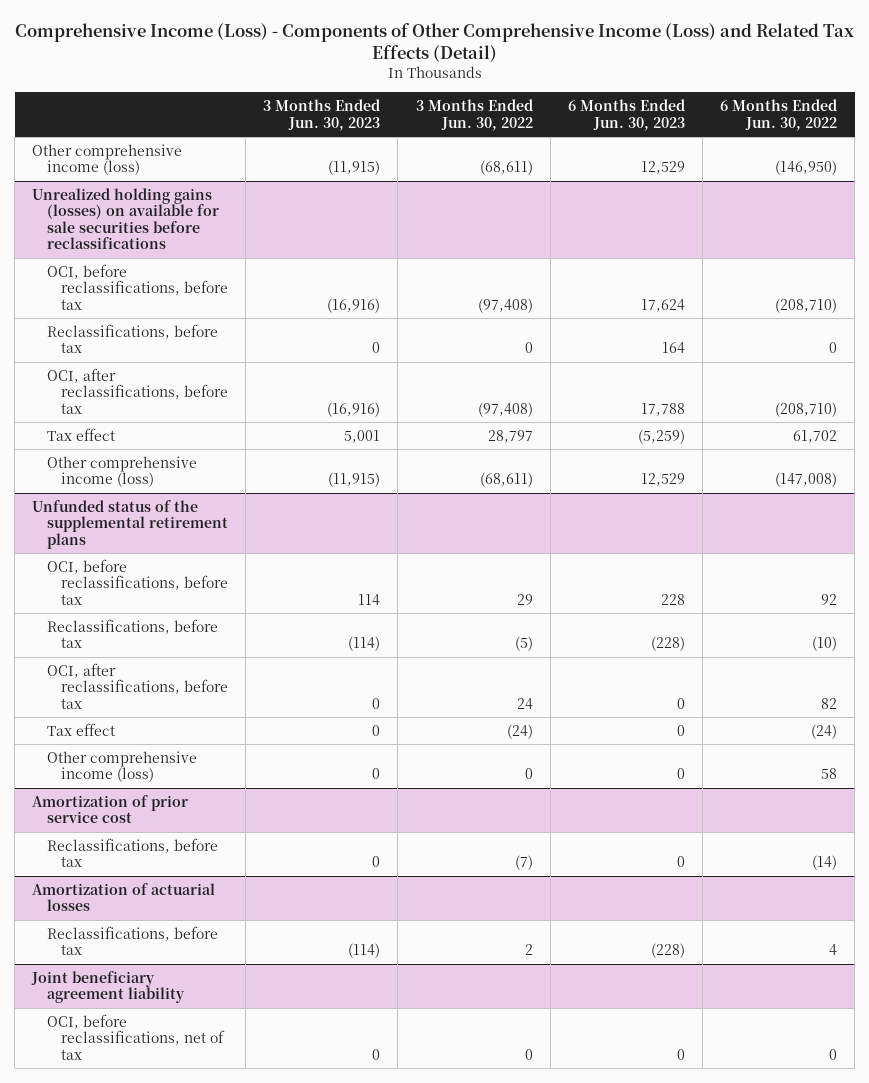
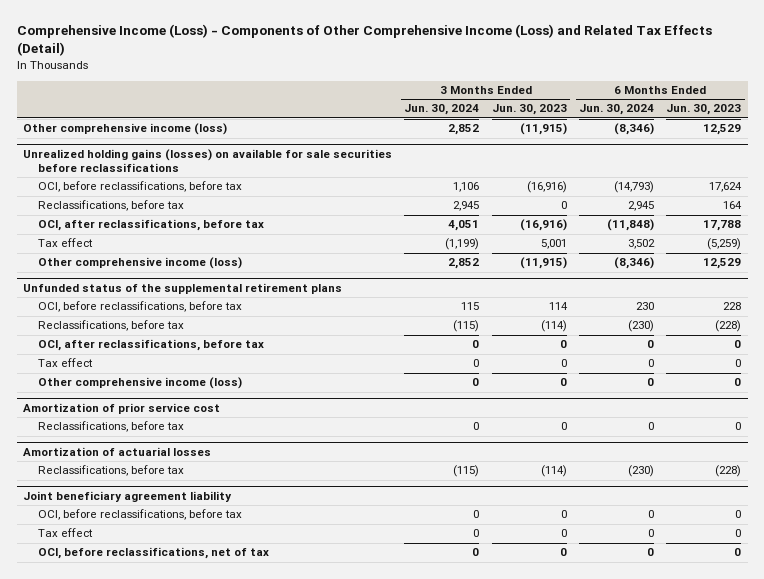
[415,99,533,131] 3 Months Ended Jun. 30, 2022 -> none
[719,99,837,131] 6 Months Ended Jun. 30, 2022 -> none
none -> [404,104,480,116] Jun. 30, 2024
none -> [579,104,655,116] Jun. 30, 2024
none -> [38,509,243,521] OCI, before reclassifications, before tax
none -> [38,528,94,538] Tax effect

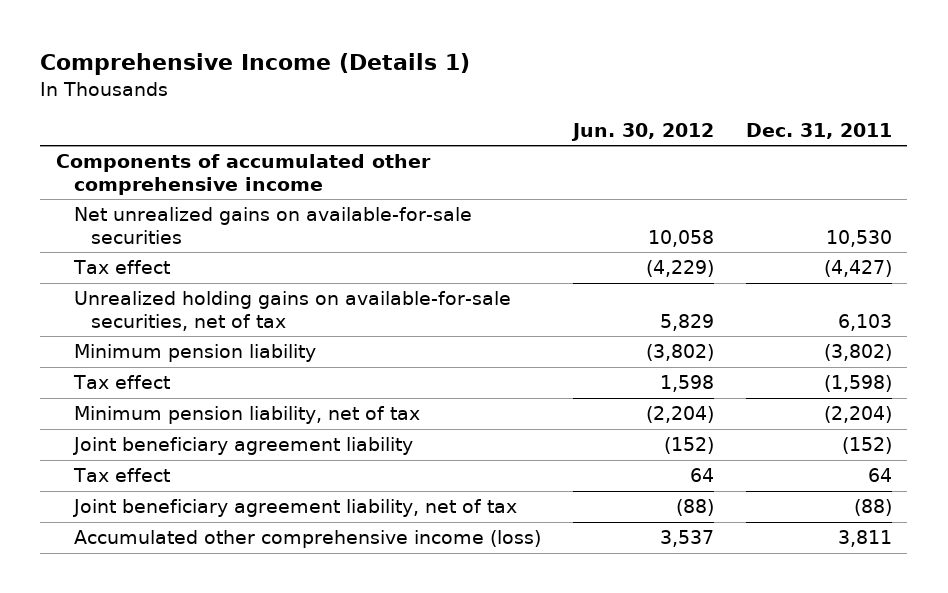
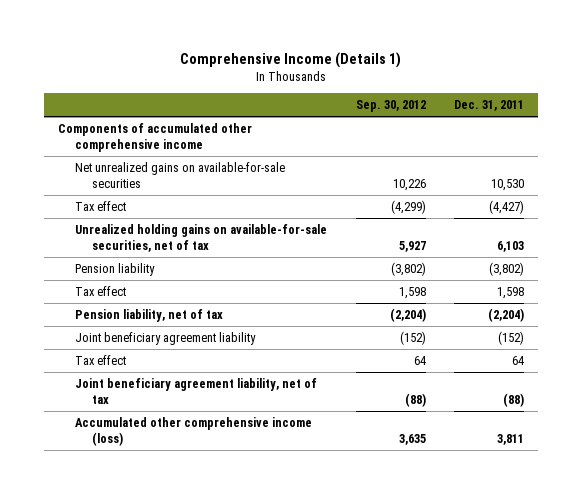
[570,122,714,141] Jun. 30, 2012 -> none
none -> [355,100,426,113] Sep. 30, 2012
[73,344,316,363] Minimum pension liability -> [75,262,156,276] Pension liability
[823,375,892,393] (1,598) -> [497,286,525,299] 1,598
[73,406,420,425] Minimum pension liability, net of tax -> [75,308,224,322] Pension liability, net of tax

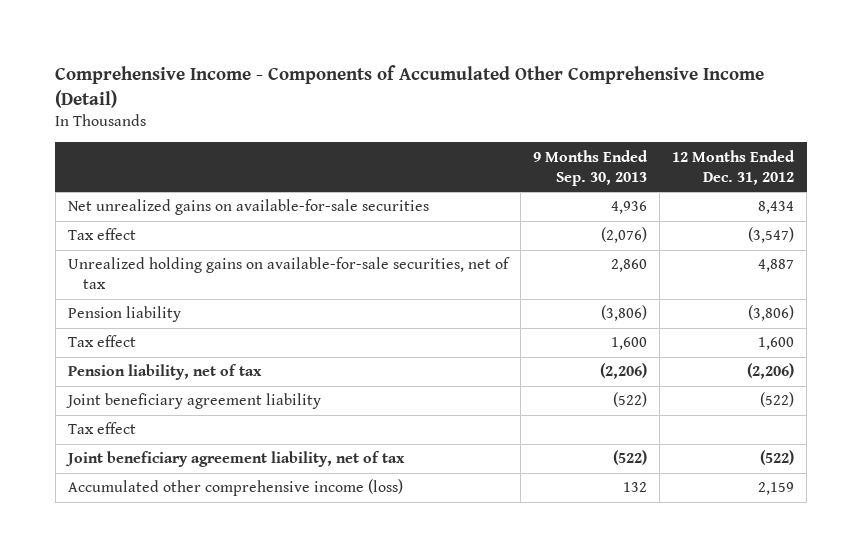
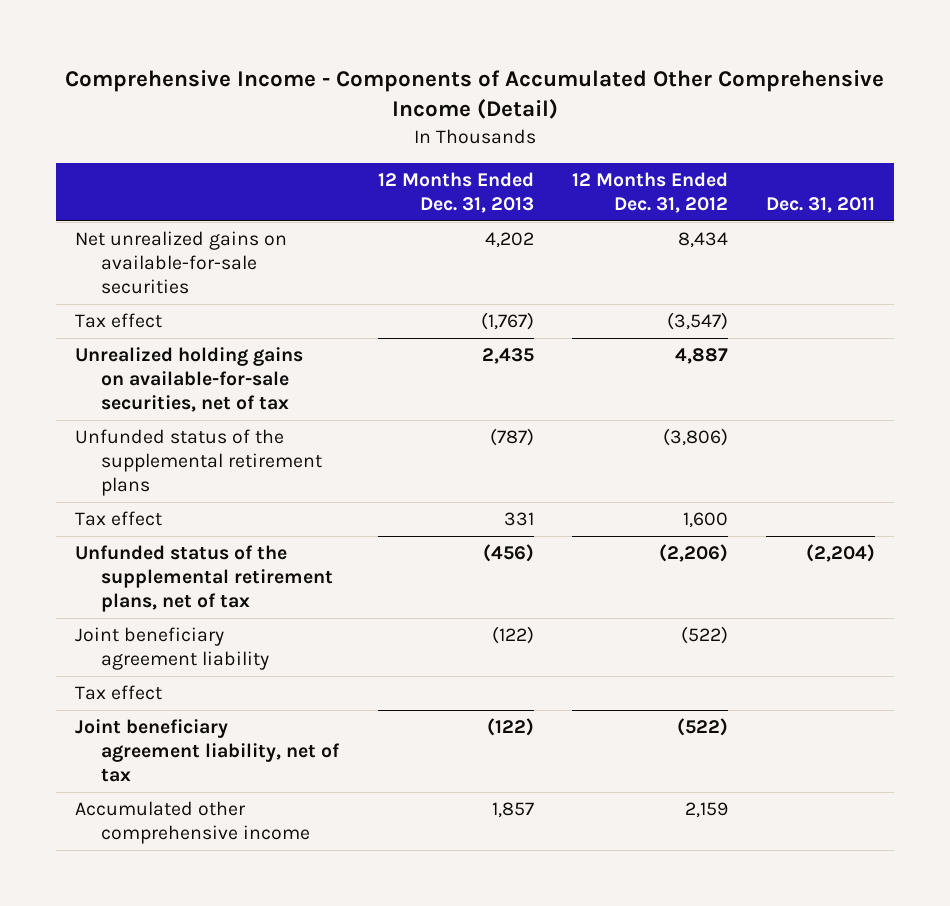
[533,149,649,186] 9 Months Ended Sep. 30, 2013 -> none
none -> [377,171,534,213] 12 Months Ended Dec. 31, 2013
none -> [766,196,876,213] Dec. 31, 2011
[67,306,181,323] Pension liability -> [74,429,323,496] Unfunded status of the supplemental retirement plans
[67,364,262,381] Pension liability, net of tax -> [74,545,334,612] Unfunded status of the supplemental retirement plans, net of tax
[67,479,403,497] Accumulated other comprehensive income (loss) -> [74,801,311,845] Accumulated other comprehensive income

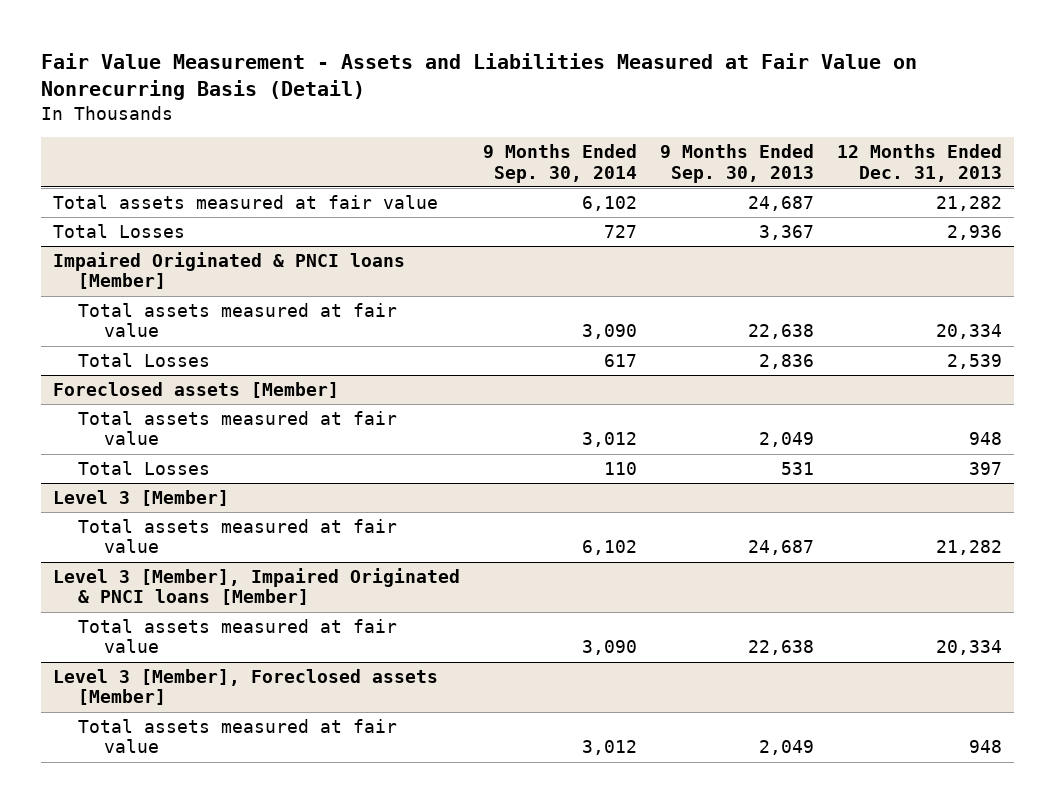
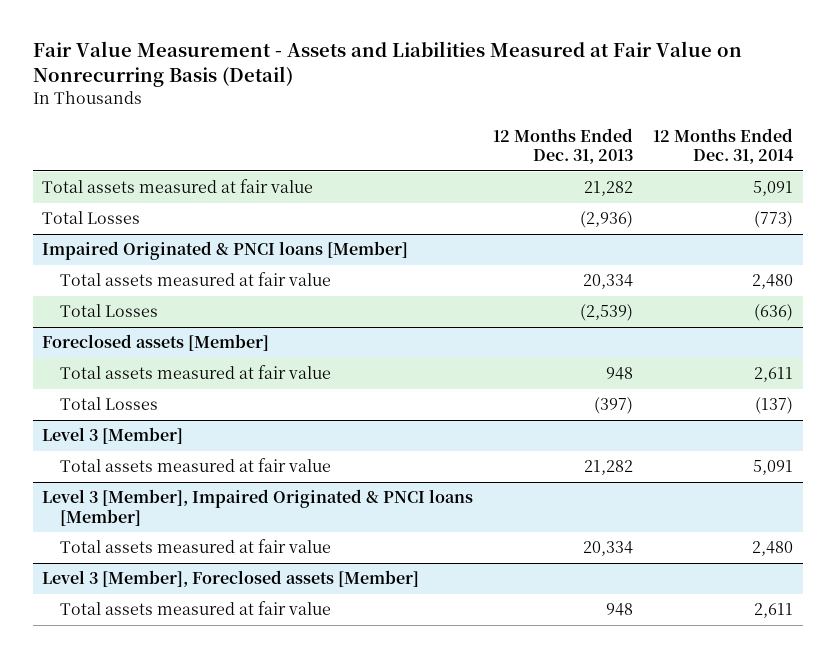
[483,144,638,183] 9 Months Ended Sep. 30, 2014 -> none
[660,144,815,183] 9 Months Ended Sep. 30, 2013 -> none
none -> [652,127,794,164] 12 Months Ended Dec. 31, 2014
[947,225,1003,241] 2,936 -> [580,211,634,229] (2,936)
[947,354,1003,370] 2,539 -> [580,304,634,322] (2,539)
[969,462,1003,476] 397 -> [594,397,634,415] (397)

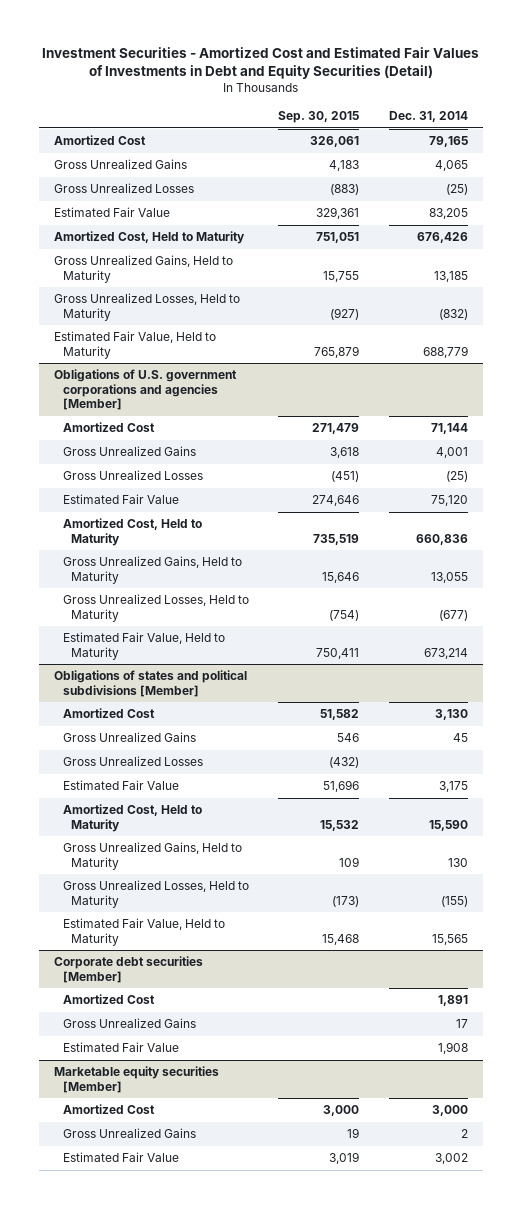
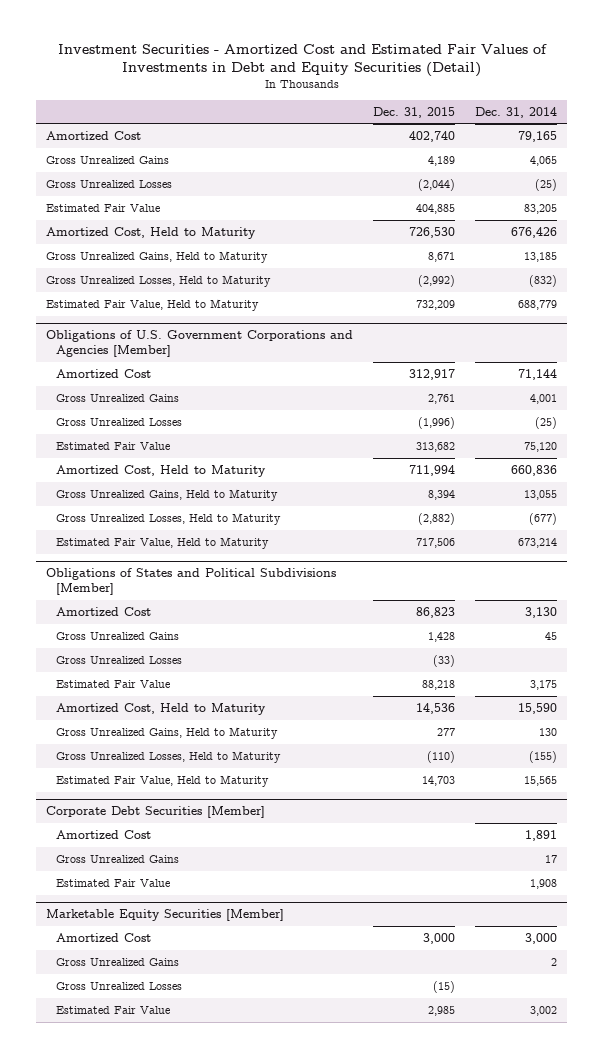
[278,111,360,124] Sep. 30, 2015 -> none
none -> [373,106,456,118] Dec. 31, 2015
[54,369,238,411] Obligations of U.S. government corporations and agencies [Member] -> [46,330,354,357] Obligations of U.S. Government Corporations and Agencies [Member]
[54,670,248,697] Obligations of states and political subdivisions [Member] -> [46,568,337,595] Obligations of States and Political Subdivisions [Member]
[54,956,204,983] Corporate debt securities [Member] -> [46,806,266,819] Corporate Debt Securities [Member]
[54,1066,220,1093] Marketable equity securities [Member] -> [46,909,285,922] Marketable Equity Securities [Member]
none -> [56,981,183,990] Gross Unrealized Losses

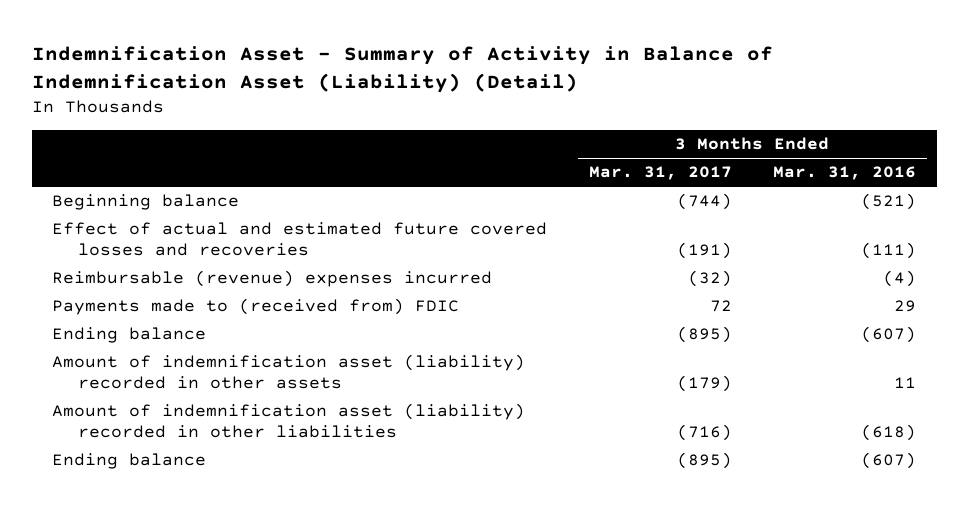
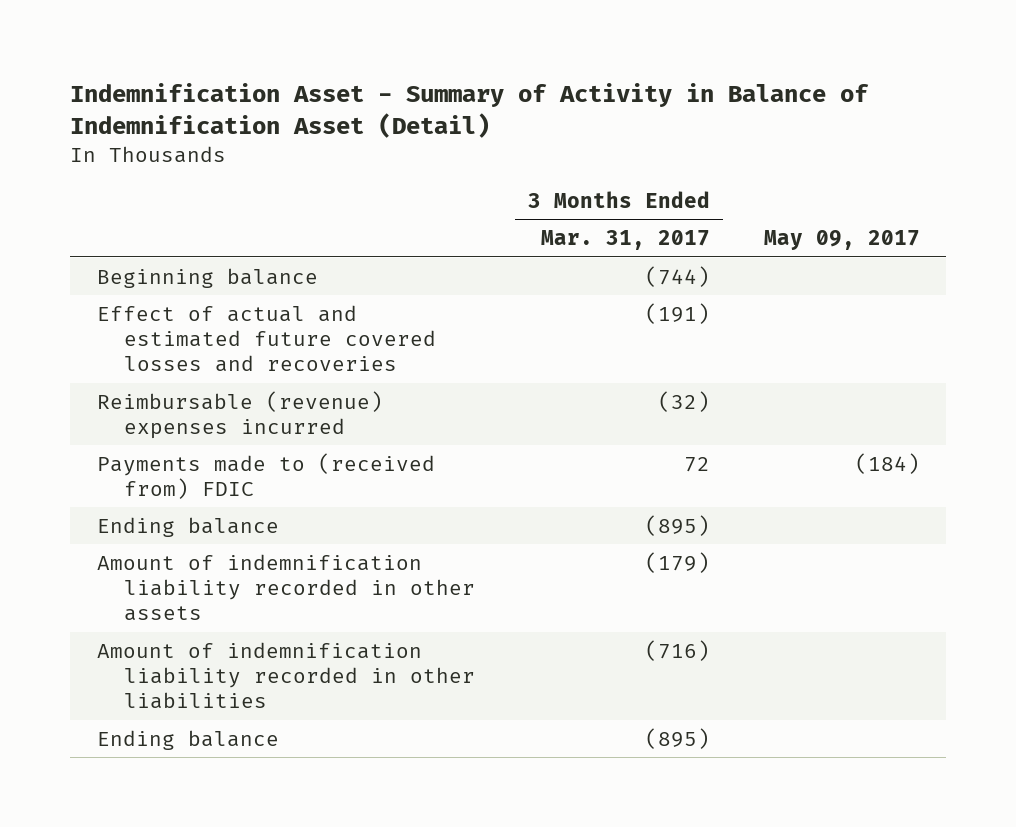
[31,45,773,93] Indemnification Asset - Summary of Activity in Balance of Indemnification Asset (Liability) (Detail) -> [70,83,870,139] Indemnification Asset - Summary of Activity in Balance of Indemnification Asset (Detail)
[773,166,917,181] Mar. 31, 2016 -> none
none -> [763,230,920,251] May 09, 2017
[52,354,526,390] Amount of indemnification asset (liability) recorded in other assets -> [96,553,475,622] Amount of indemnification liability recorded in other assets
[52,403,526,439] Amount of indemnification asset (liability) recorded in other liabilities -> [96,641,475,710] Amount of indemnification liability recorded in other liabilities

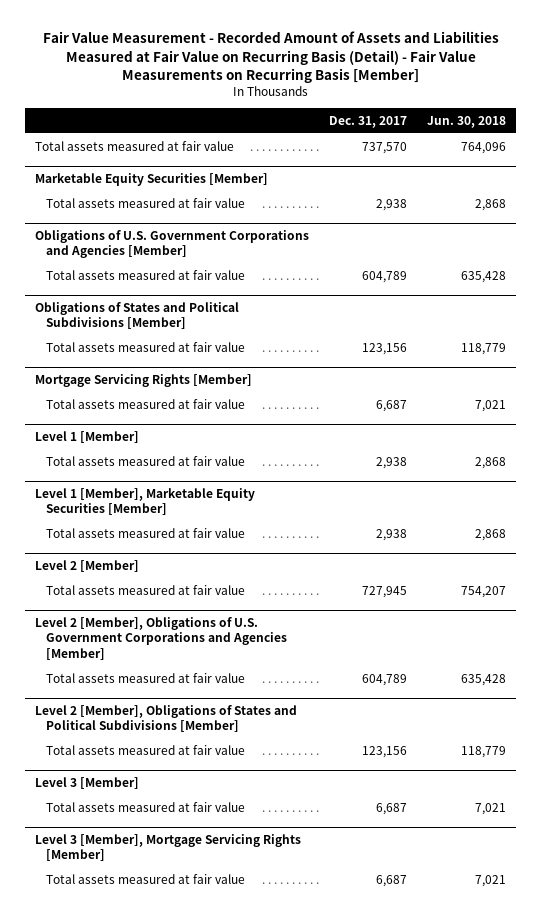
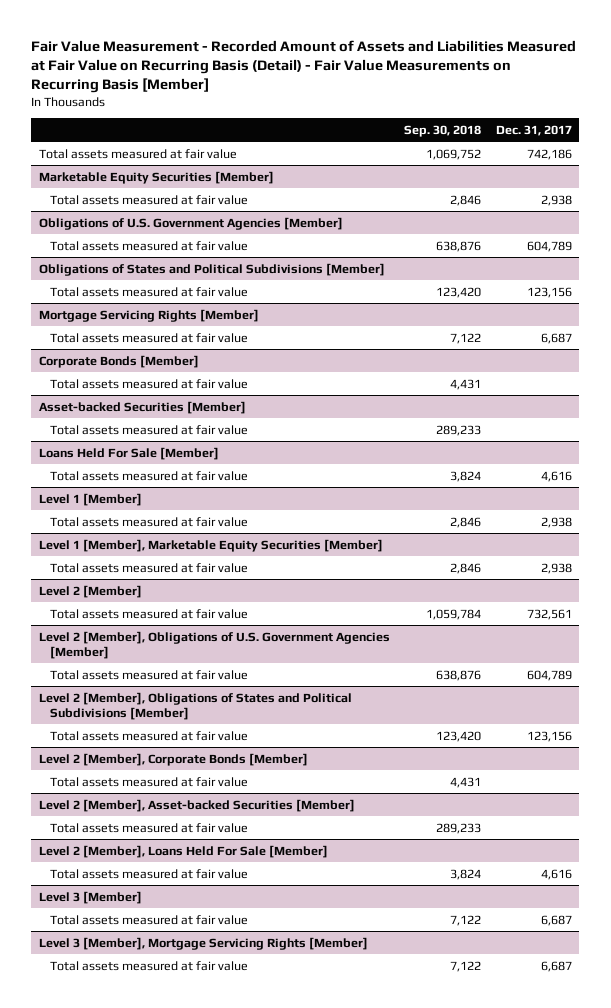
[427,115,507,128] Jun. 30, 2018 -> none
none -> [404,124,482,137] Sep. 30, 2018
[362,141,408,154] 737,570 -> [527,148,573,160] 742,186
[35,230,310,259] Obligations of U.S. Government Corporations and Agencies [Member] -> [38,216,343,230] Obligations of U.S. Government Agencies [Member]
none -> [38,354,199,368] Corporate Bonds [Member]
none -> [50,378,249,389] Total assets measured at fair value
none -> [38,400,246,414] Asset-backed Securities [Member]
none -> [50,424,249,435] Total assets measured at fair value
none -> [38,446,219,460] Loans Held For Sale [Member]
none -> [50,470,249,481] Total assets measured at fair value
[362,585,408,598] 727,945 -> [527,608,573,620] 732,561
[35,617,287,660] Level 2 [Member], Obligations of U.S. Government Corporations and Agencies [Member] -> [38,630,390,659] Level 2 [Member], Obligations of U.S. Government Agencies [Member]
none -> [38,752,308,766] Level 2 [Member], Corporate Bonds [Member]
none -> [50,776,249,787] Total assets measured at fair value
none -> [38,798,355,812] Level 2 [Member], Asset-backed Securities [Member]
none -> [50,822,249,833] Total assets measured at fair value
none -> [38,844,328,858] Level 2 [Member], Loans Held For Sale [Member]
none -> [50,868,249,879] Total assets measured at fair value

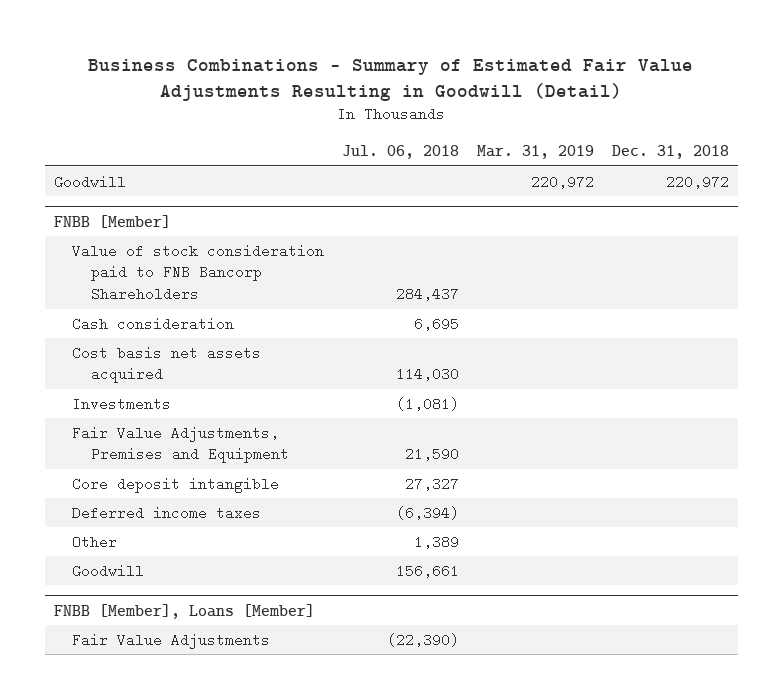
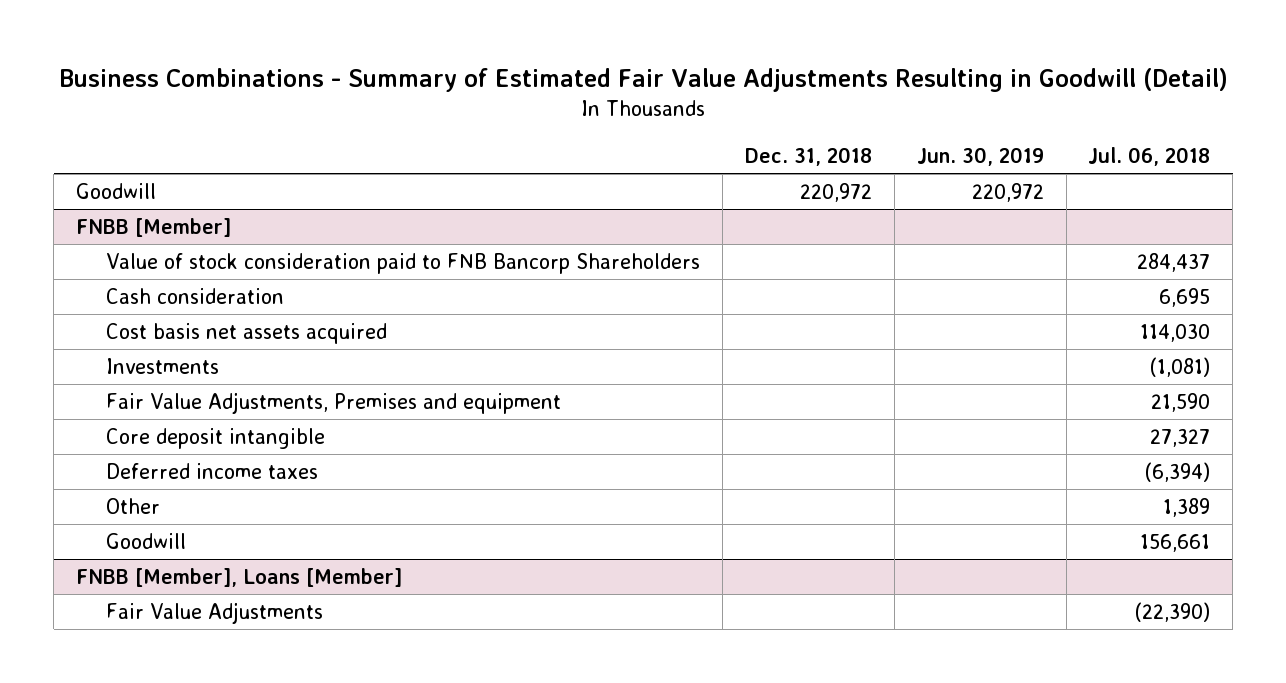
[477,145,595,160] Mar. 31, 2019 -> none
none -> [916,146,1044,166] Jun. 30, 2019
[72,425,289,464] Fair Value Adjustments, Premises and Equipment -> [106,391,562,414] Fair Value Adjustments, Premises and equipment

